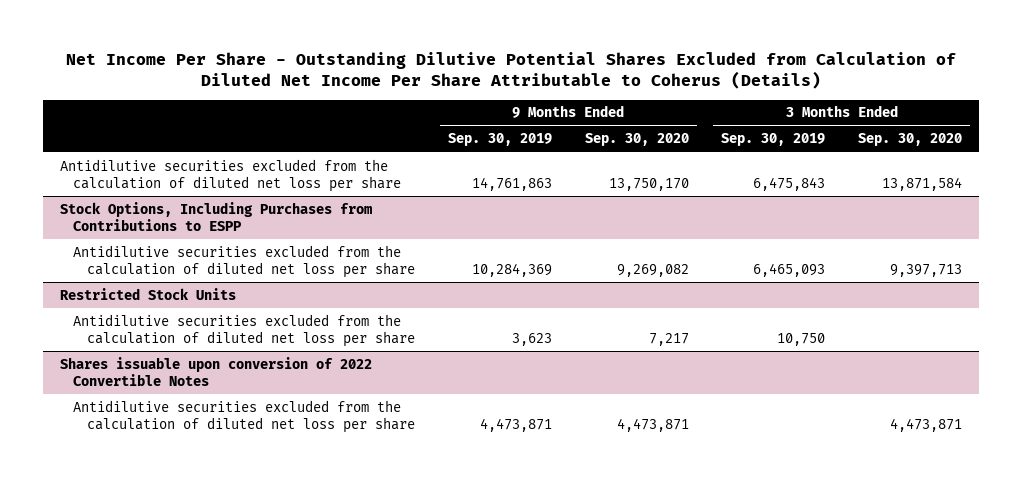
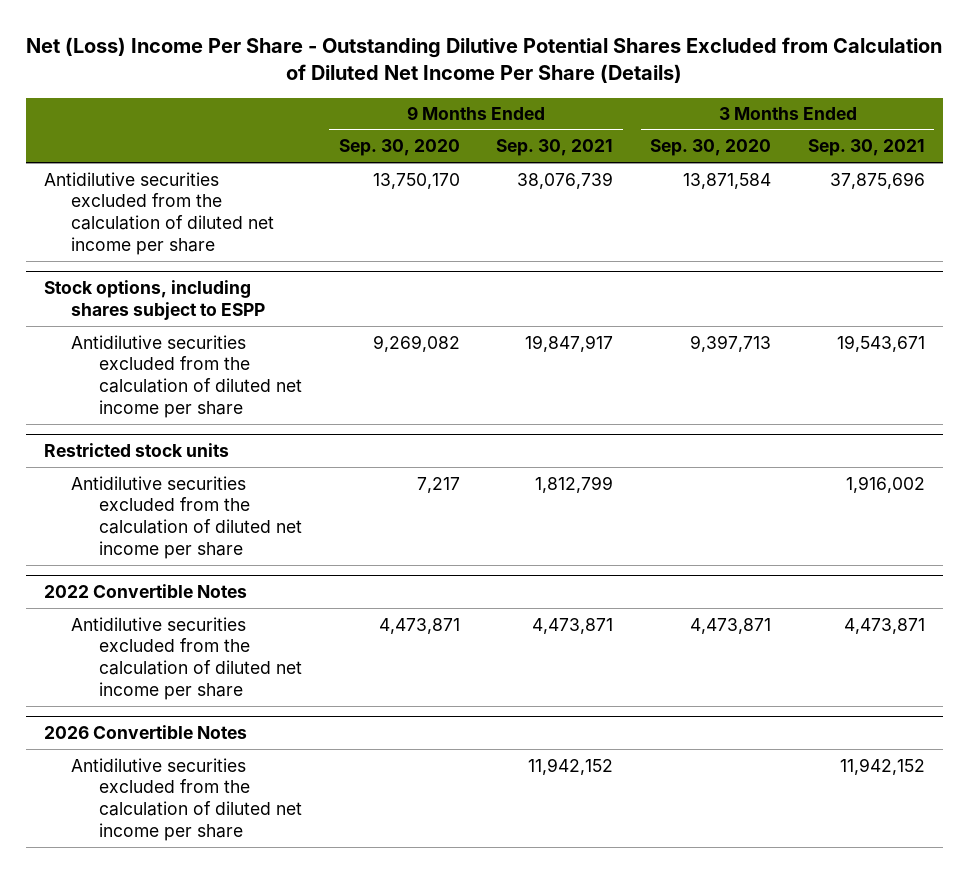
[65,51,956,89] Net Income Per Share - Outstanding Dilutive Potential Shares Excluded from Calculation of Diluted Net Income Per Share Attributable to Coherus (Details) -> [26,36,943,83] Net (Loss) Income Per Share - Outstanding Dilutive Potential Shares Excluded from Calculation of Diluted Net Income Per Share (Details)
[447,133,552,147] Sep. 30, 2019 -> none
[721,133,826,147] Sep. 30, 2019 -> none
none -> [496,139,614,157] Sep. 30, 2021
none -> [808,139,926,157] Sep. 30, 2021
[59,356,372,386] Shares issuable upon conversion of 2022 Convertible Notes -> none
[59,158,402,192] Antidilutive securities excluded from the calculation of diluted net loss per share -> [43,171,275,255] Antidilutive securities excluded from the calculation of diluted net income per share
[59,201,372,231] Stock Options, Including Purchases from Contributions to ESPP -> [43,280,266,321] Stock options, including shares subject to ESPP
[73,244,416,278] Antidilutive securities excluded from the calculation of diluted net loss per share -> [71,334,302,418] Antidilutive securities excluded from the calculation of diluted net income per share
[59,287,236,300] Restricted Stock Units -> [43,443,229,458] Restricted stock units
[73,313,416,347] Antidilutive securities excluded from the calculation of diluted net loss per share -> [71,475,302,559] Antidilutive securities excluded from the calculation of diluted net income per share
none -> [43,584,247,599] 2022 Convertible Notes
[73,399,416,433] Antidilutive securities excluded from the calculation of diluted net loss per share -> [71,616,302,700] Antidilutive securities excluded from the calculation of diluted net income per share
none -> [43,725,247,740] 2026 Convertible Notes
none -> [71,757,302,841] Antidilutive securities excluded from the calculation of diluted net income per share

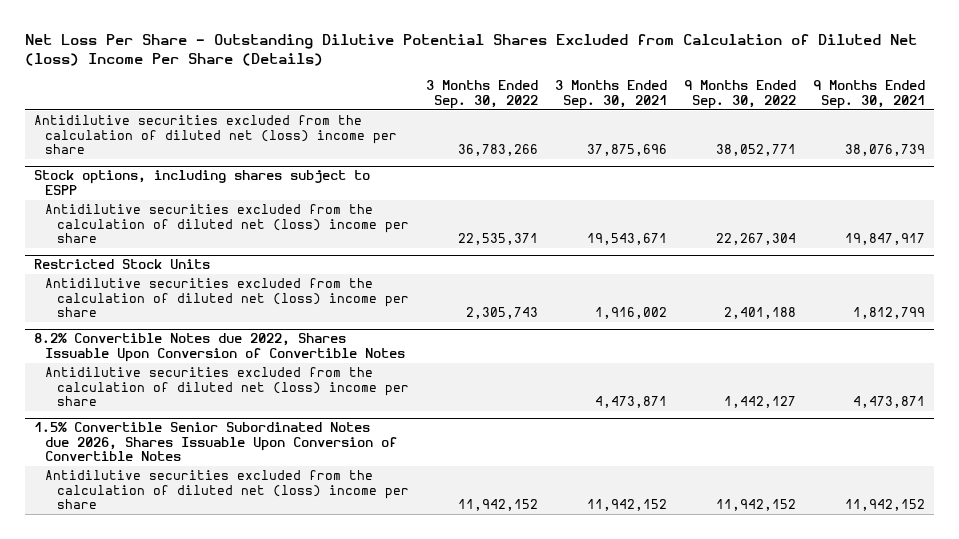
[26,36,943,83] Net (Loss) Income Per Share - Outstanding Dilutive Potential Shares Excluded from Calculation of Diluted Net Income Per Share (Details) -> [25,33,918,66] Net Loss Per Share - Outstanding Dilutive Potential Shares Excluded from Calculation of Diluted Net (loss) Income Per Share (Details)
[338,139,460,157] Sep. 30, 2020 -> none
[650,139,772,157] Sep. 30, 2020 -> none
none -> [425,80,538,109] 3 Months Ended Sep. 30, 2022
none -> [684,80,797,109] 9 Months Ended Sep. 30, 2022
[43,171,275,255] Antidilutive securities excluded from the calculation of diluted net income per share -> [33,115,398,154] Antidilutive securities excluded from the calculation of diluted net (loss) income per share
[43,584,247,599] 2022 Convertible Notes -> none
[43,725,247,740] 2026 Convertible Notes -> none
[71,334,302,418] Antidilutive securities excluded from the calculation of diluted net income per share -> [45,204,409,243] Antidilutive securities excluded from the calculation of diluted net (loss) income per share
[43,443,229,458] Restricted stock units -> [33,259,210,270] Restricted Stock Units
[71,475,302,559] Antidilutive securities excluded from the calculation of diluted net income per share -> [45,278,409,317] Antidilutive securities excluded from the calculation of diluted net (loss) income per share
none -> [33,333,406,362] 8.2% Convertible Notes due 2022, Shares Issuable Upon Conversion of Convertible Notes
[71,616,302,700] Antidilutive securities excluded from the calculation of diluted net income per share -> [45,367,409,406] Antidilutive securities excluded from the calculation of diluted net (loss) income per share
none -> [33,422,398,461] 1.5% Convertible Senior Subordinated Notes due 2026, Shares Issuable Upon Conversion of Convertible Notes
[71,757,302,841] Antidilutive securities excluded from the calculation of diluted net income per share -> [45,470,409,509] Antidilutive securities excluded from the calculation of diluted net (loss) income per share

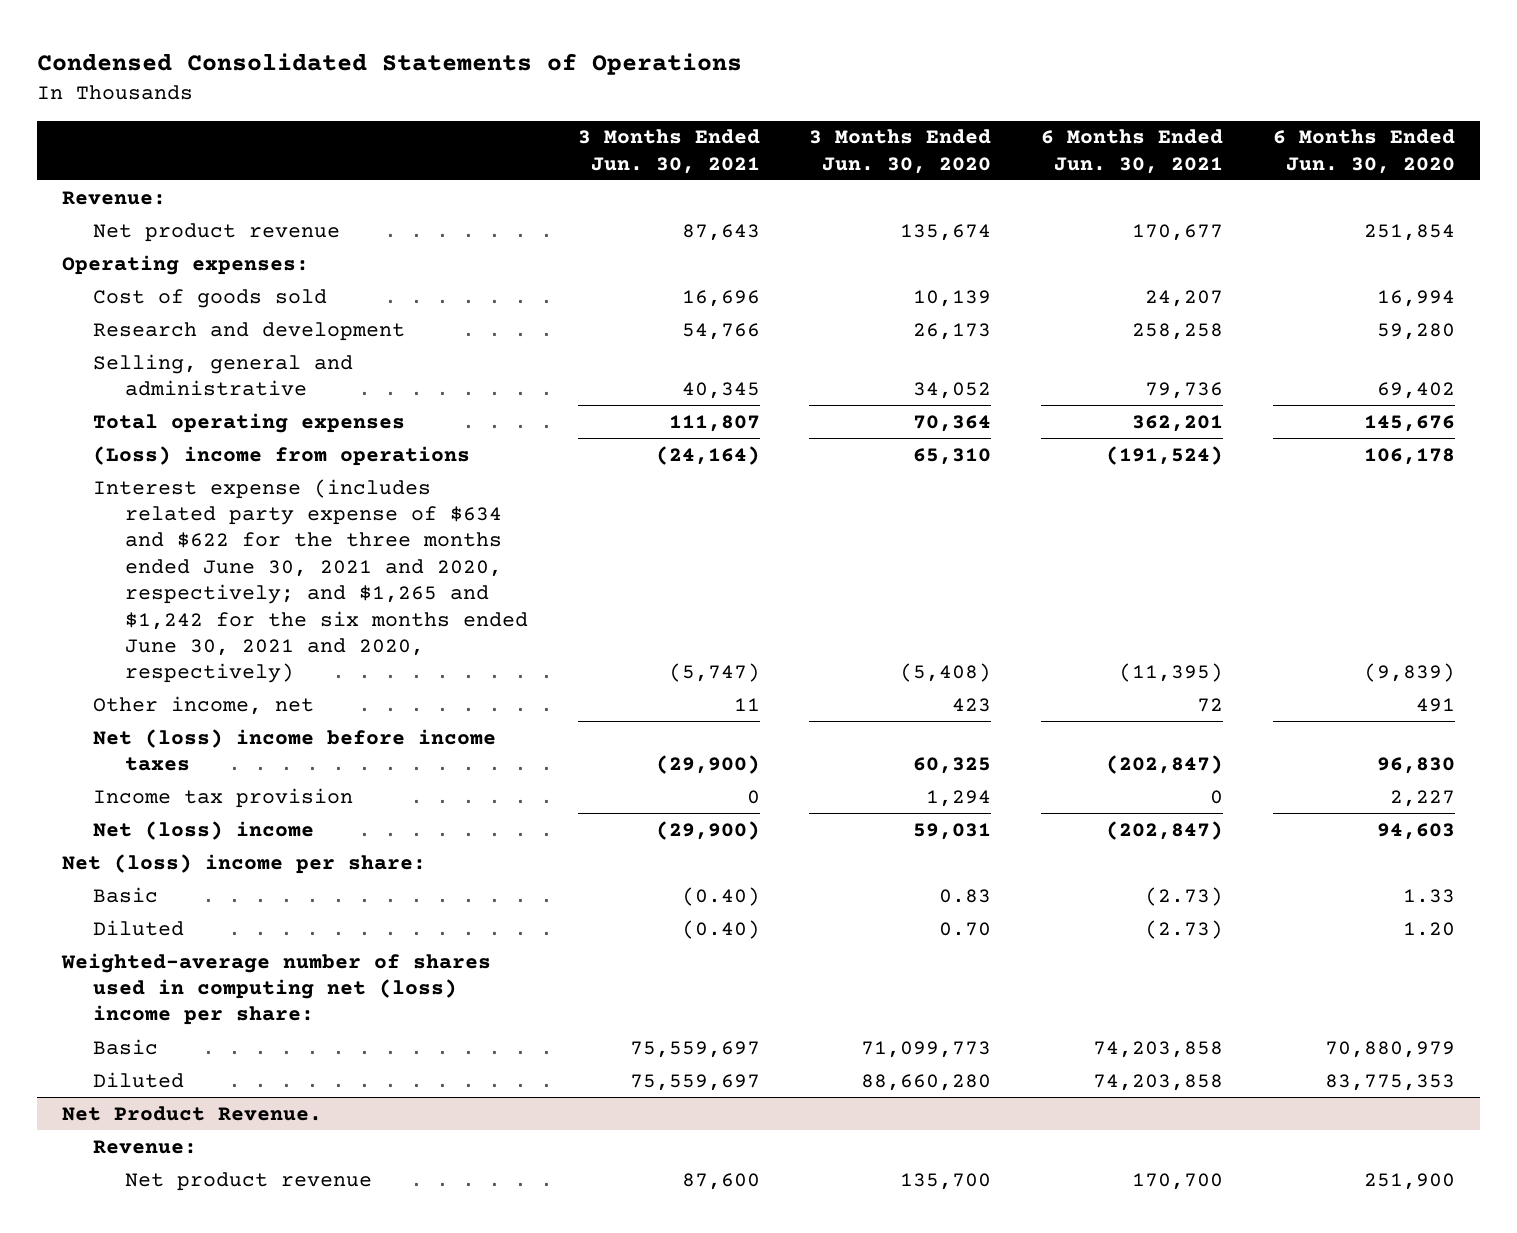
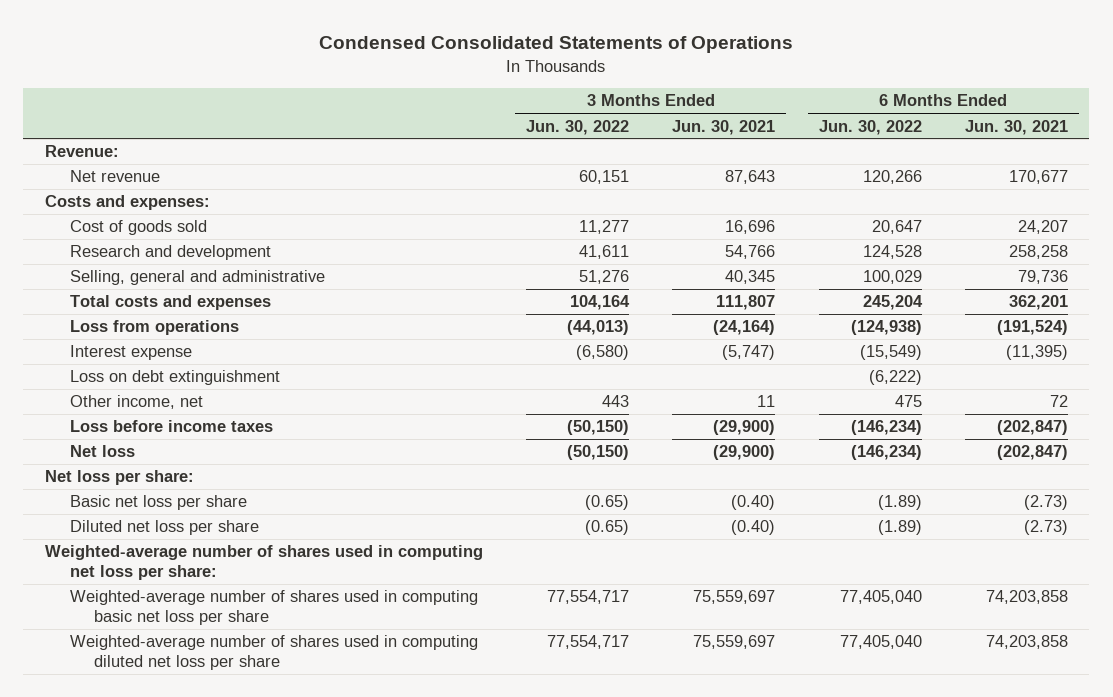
[809,129,992,174] 3 Months Ended Jun. 30, 2020 -> none
[1272,129,1455,174] 6 Months Ended Jun. 30, 2020 -> none
none -> [526,119,630,135] Jun. 30, 2022
none -> [818,119,922,135] Jun. 30, 2022
[93,222,341,242] Net product revenue -> [69,170,160,183] Net revenue
[61,254,309,275] Operating expenses: -> [45,195,211,211] Costs and expenses:
[93,412,406,433] Total operating expenses -> [69,295,271,311] Total costs and expenses
[93,445,471,466] (Loss) income from operations -> [69,320,239,336] Loss from operations
[93,478,528,684] Interest expense (includes related party expense of $634 and $622 for the three months ended June 30, 2021 and 2020, respectively; and $1,265 and $1,242 for the six months ended June 30, 2021 and 2020, respectively) -> [69,345,192,361] Interest expense
none -> [69,370,280,386] Loss on debt extinguishment
[93,787,354,808] Income tax provision -> none
[61,1105,322,1121] Net Product Revenue. -> none
[93,1139,198,1154] Revenue: -> none
[124,1171,372,1191] Net product revenue -> none
[93,728,497,772] Net (loss) income before income taxes -> [69,420,273,433] Loss before income taxes
[93,820,315,840] Net (loss) income -> [69,445,135,458] Net loss
[61,853,426,874] Net (loss) income per share: -> [45,470,195,486] Net loss per share:
[93,886,159,903] Basic -> [69,495,247,511] Basic net loss per share
[93,919,185,936] Diluted -> [69,520,259,536] Diluted net loss per share
[60,952,491,1026] Weighted-average number of shares used in computing net (loss) income per share: -> [45,545,484,581] Weighted-average number of shares used in computing net loss per share:
[93,1038,159,1055] Basic -> [69,590,478,626] Weighted-average number of shares used in computing basic net loss per share
[93,1071,185,1088] Diluted -> [69,635,478,671] Weighted-average number of shares used in computing diluted net loss per share

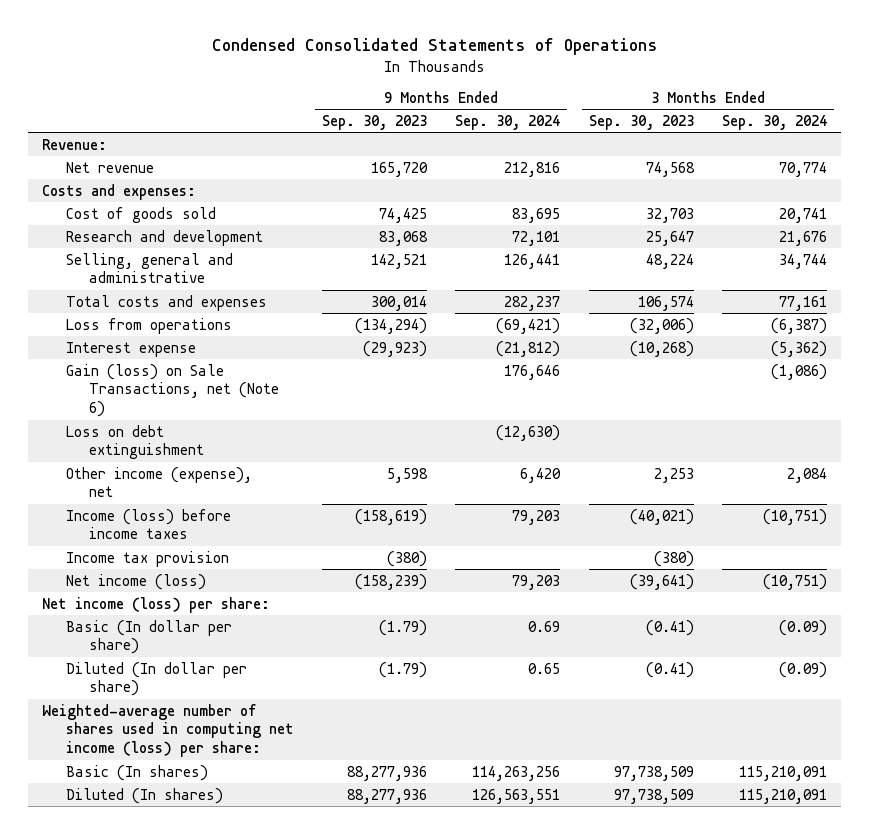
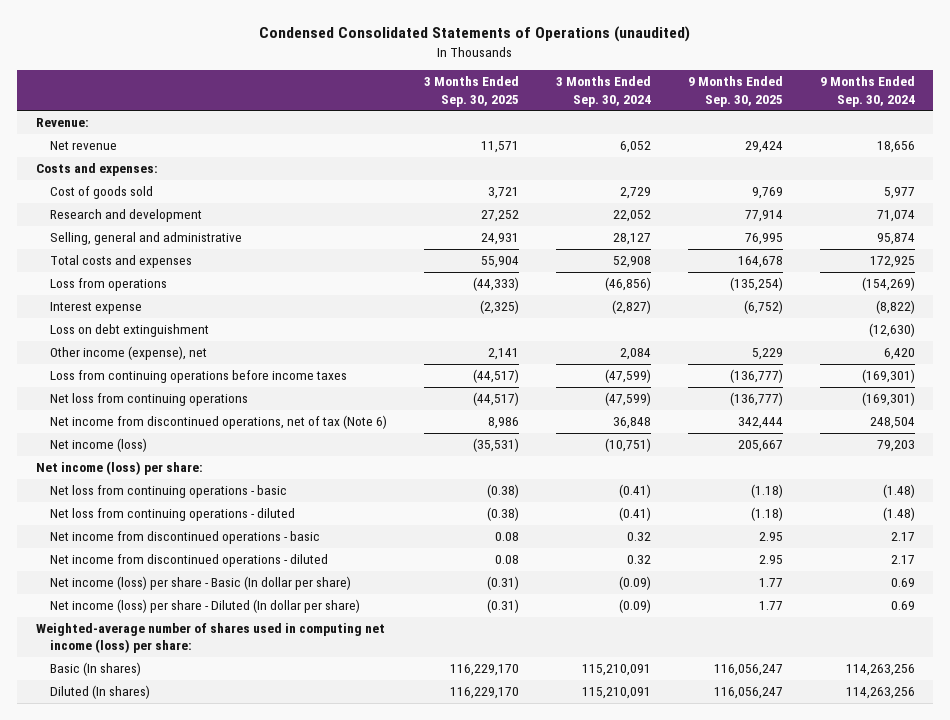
[211,38,657,56] Condensed Consolidated Statements of Operations -> [259,26,691,43] Condensed Consolidated Statements of Operations (unaudited)
[321,114,427,130] Sep. 30, 2023 -> none
[588,114,694,130] Sep. 30, 2023 -> none
none -> [423,76,519,107] 3 Months Ended Sep. 30, 2025
none -> [687,76,783,107] 9 Months Ended Sep. 30, 2025
[504,161,561,177] 212,816 -> [876,141,915,154] 18,656
[779,161,828,177] 70,774 -> [619,141,651,154] 6,052
[65,363,279,418] Gain (loss) on Sale Transactions, net (Note 6) -> none
[512,207,561,223] 83,695 -> [883,187,915,200] 5,977
[779,207,828,223] 20,741 -> [619,187,651,200] 2,729
[512,230,561,246] 72,101 -> [876,210,915,223] 71,074
[779,230,828,246] 21,676 -> [612,210,651,223] 22,052
[504,253,561,269] 126,441 -> [876,233,915,246] 95,874
[779,253,828,269] 34,744 -> [612,233,651,246] 28,127
[504,295,561,311] 282,237 -> [869,256,915,269] 172,925
[779,295,828,311] 77,161 -> [612,256,651,269] 52,908
[496,317,561,334] (69,421) -> [861,277,915,292] (154,269)
[771,317,828,334] (6,387) -> [604,277,651,292] (46,856)
[496,340,561,357] (21,812) -> [875,300,915,315] (8,822)
[771,340,828,357] (5,362) -> [611,300,651,315] (2,827)
[65,550,229,567] Income tax provision -> none
[65,508,231,540] Income (loss) before income taxes -> [49,370,347,384] Loss from continuing operations before income taxes
[512,509,561,525] 79,203 -> [861,369,915,384] (169,301)
[763,508,828,525] (10,751) -> [604,369,651,384] (47,599)
none -> [49,393,248,407] Net loss from continuing operations
none -> [49,415,387,430] Net income from discontinued operations, net of tax (Note 6)
none -> [49,485,287,499] Net loss from continuing operations - basic
none -> [49,508,295,522] Net loss from continuing operations - diluted
none -> [49,531,320,545] Net income from discontinued operations - basic
none -> [49,554,328,568] Net income from discontinued operations - diluted
[65,619,232,655] Basic (In dollar per share) -> [49,576,351,591] Net income (loss) per share - Basic (In dollar per share)
[65,661,247,697] Diluted (In dollar per share) -> [49,599,360,614] Net income (loss) per share - Diluted (In dollar per share)
[528,662,561,674] 0.65 -> [890,601,915,611] 0.69
[472,788,561,804] 126,563,551 -> [845,687,915,700] 114,263,256

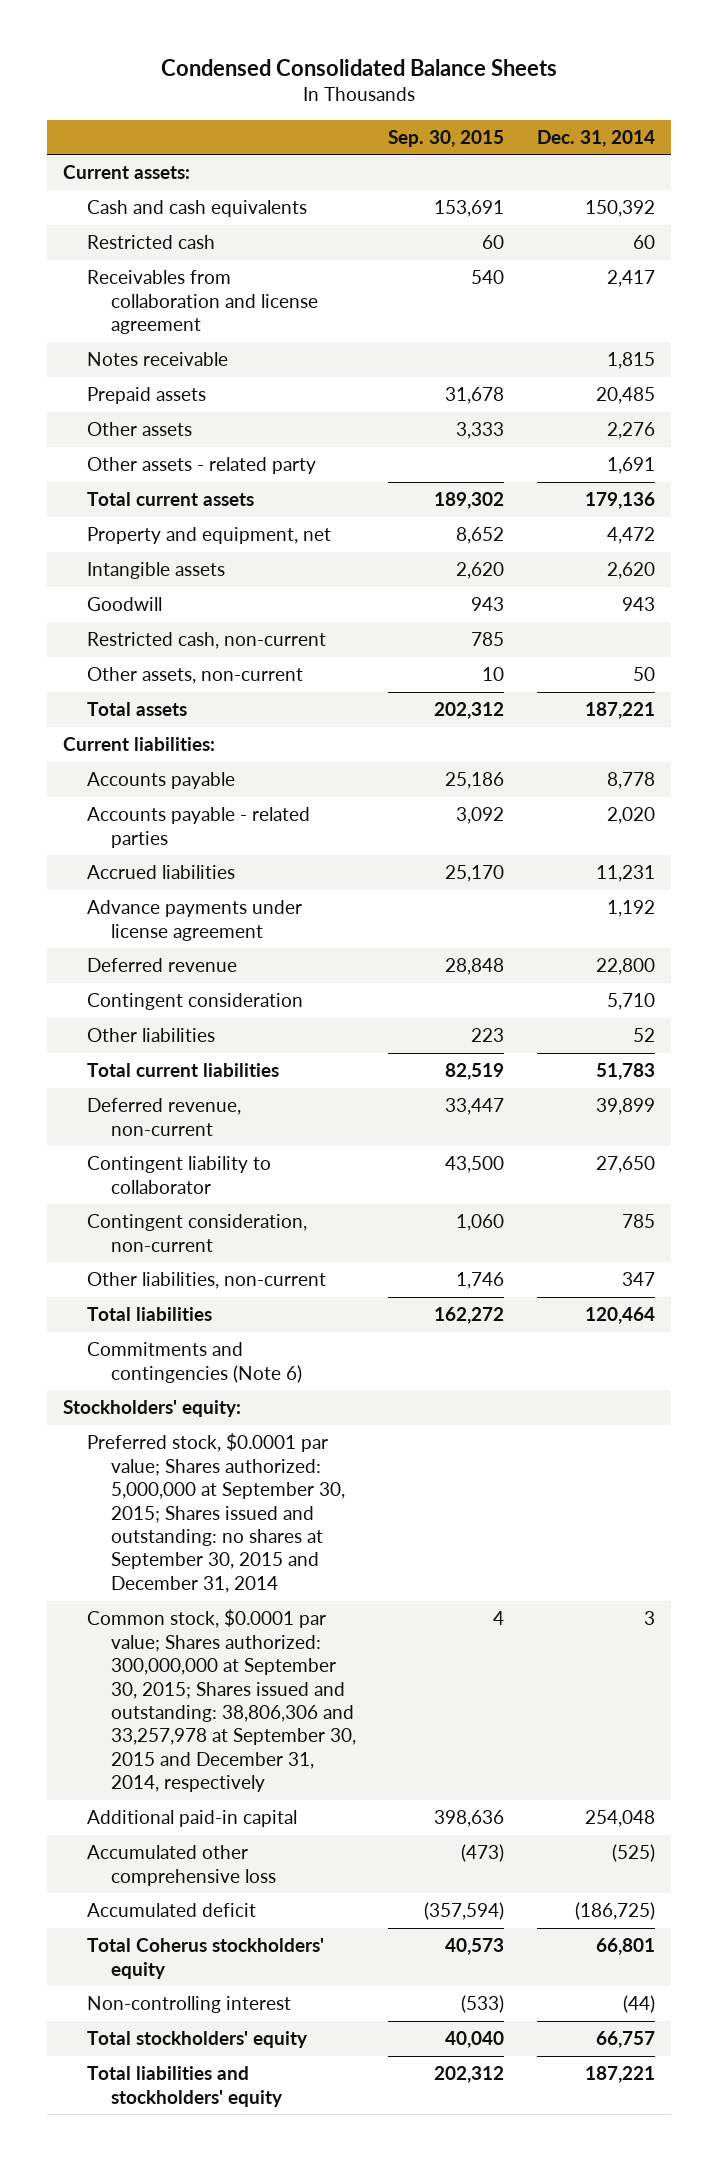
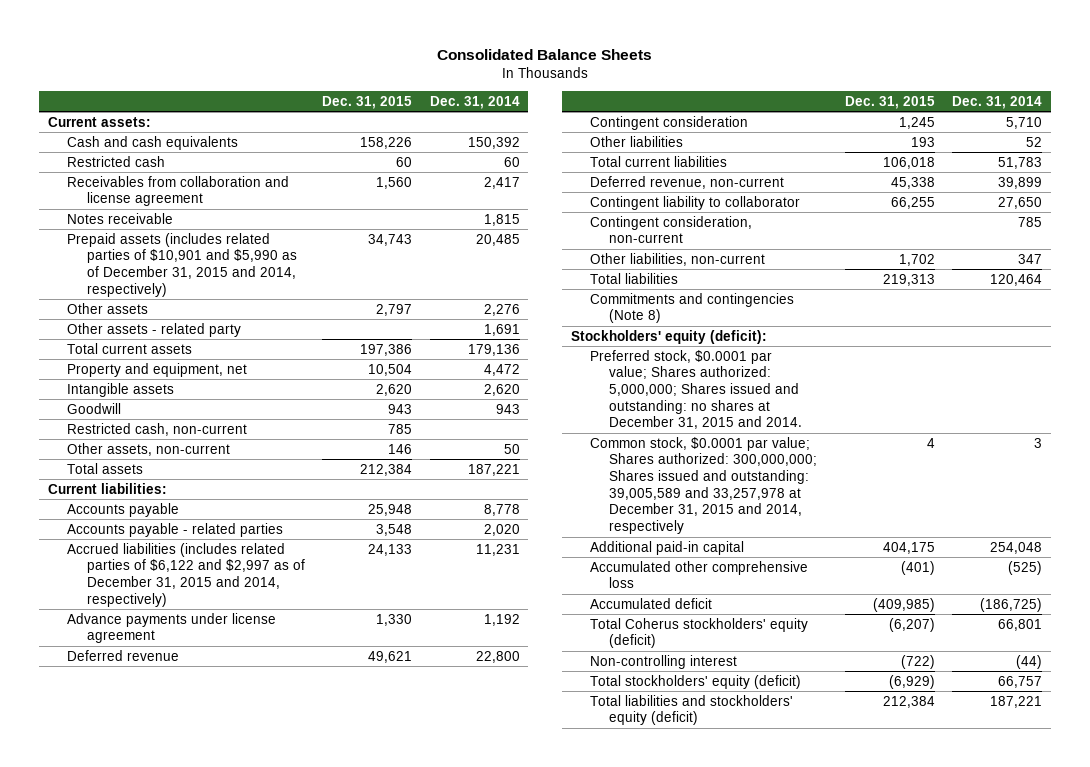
[160,59,557,77] Condensed Consolidated Balance Sheets -> [437,49,653,61] Consolidated Balance Sheets
[388,129,505,147] Sep. 30, 2015 -> none
none -> [322,95,413,109] Dec. 31, 2015
[87,387,207,405] Prepaid assets -> [67,232,297,297] Prepaid assets (includes related parties of $10,901 and $5,990 as of December 31, 2015 and 2014, respectively)
[87,865,236,880] Accrued liabilities -> [67,542,305,607] Accrued liabilities (includes related parties of $6,122 and $2,997 as of December 31, 2015 and 2014, respectively)
[87,1342,303,1383] Commitments and contingencies (Note 6) -> [589,292,794,324] Commitments and contingencies (Note 8)
[63,1400,242,1418] Stockholders' equity: -> [570,329,767,344] Stockholders' equity (deficit):
[87,1433,346,1593] Preferred stock, $0.0001 par value; Shares authorized: 5,000,000 at September 30, 2015; Shares issued and outstanding: no shares at September 30, 2015 and December 31, 2014 -> [589,349,802,430] Preferred stock, $0.0001 par value; Shares authorized: 5,000,000; Shares issued and outstanding: no shares at December 31, 2015 and 2014.
[87,1609,357,1793] Common stock, $0.0001 par value; Shares authorized: 300,000,000 at September 30, 2015; Shares issued and outstanding: 38,806,306 and 33,257,978 at September 30, 2015 and December 31, 2014, respectively -> [589,436,817,535] Common stock, $0.0001 par value; Shares authorized: 300,000,000; Shares issued and outstanding: 39,005,589 and 33,257,978 at December 31, 2015 and 2014, respectively
[87,1938,325,1979] Total Coherus stockholders' equity -> [589,617,808,649] Total Coherus stockholders' equity (deficit)
[87,2031,309,2049] Total stockholders' equity -> [589,674,801,689] Total stockholders' equity (deficit)
[87,2066,284,2107] Total liabilities and stockholders' equity -> [589,694,793,726] Total liabilities and stockholders' equity (deficit)

